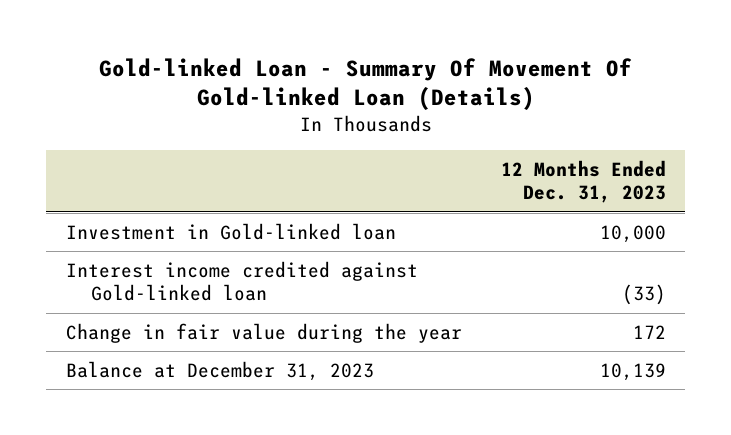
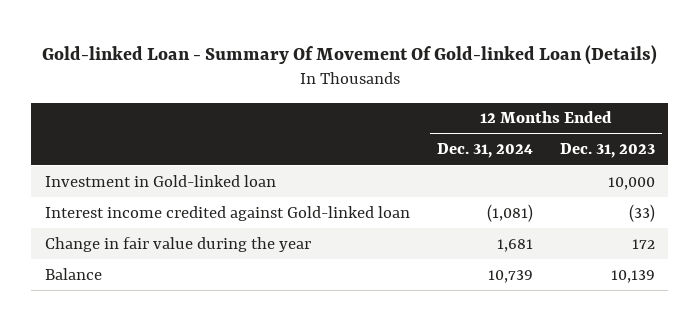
none -> [436,143,533,159] Dec. 31, 2024
[65,360,374,381] Balance at December 31, 2023 -> [44,267,102,280] Balance

